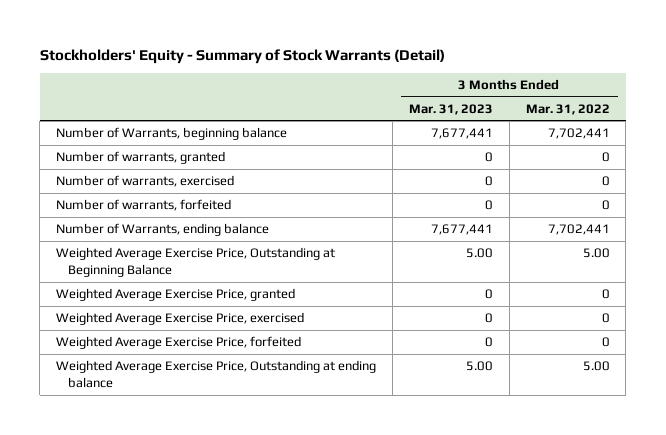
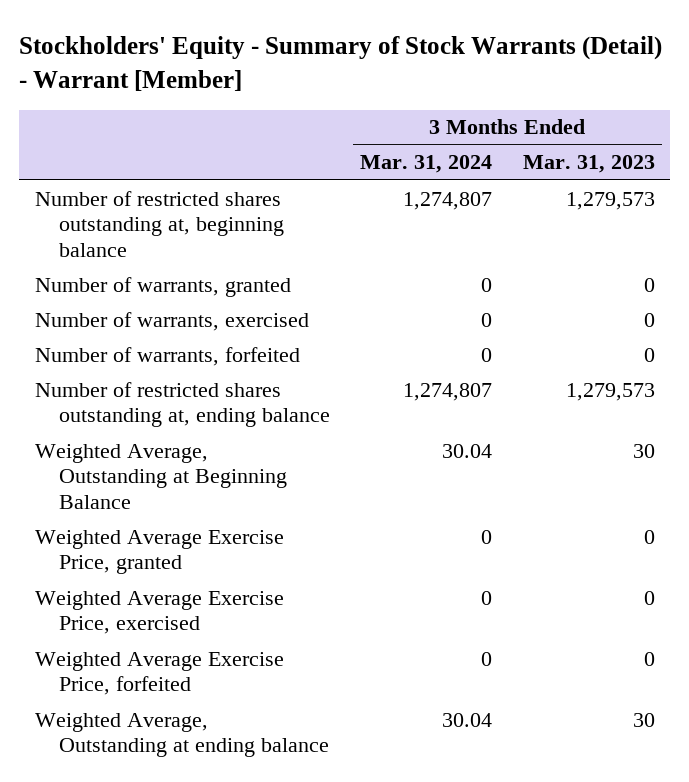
[39,49,445,65] Stockholders' Equity - Summary of Stock Warrants (Detail) -> [19,35,663,91] Stockholders' Equity - Summary of Stock Warrants (Detail) - Warrant [Member]
[525,103,610,115] Mar. 31, 2022 -> none
none -> [360,155,493,174] Mar. 31, 2024
[55,127,287,141] Number of Warrants, beginning balance -> [34,190,285,258] Number of restricted shares outstanding at, beginning balance
[430,128,493,140] 7,677,441 -> [565,191,655,210] 1,279,573
[55,223,269,237] Number of Warrants, ending balance -> [34,381,331,428] Number of restricted shares outstanding at, ending balance
[430,224,493,236] 7,677,441 -> [565,382,655,401] 1,279,573
[55,247,335,278] Weighted Average Exercise Price, Outstanding at Beginning Balance -> [34,443,288,510] Weighted Average, Outstanding at Beginning Balance
[465,248,493,259] 5.00 -> [632,443,655,458] 30
[55,360,376,389] Weighted Average Exercise Price, Outstanding at ending balance -> [34,712,330,758] Weighted Average, Outstanding at ending balance
[465,361,493,372] 5.00 -> [632,712,655,727] 30

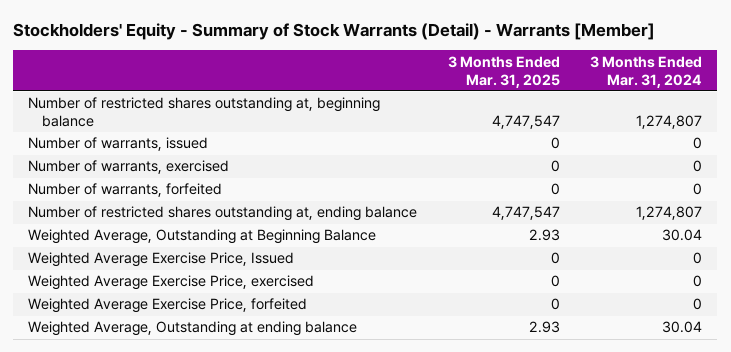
[19,35,663,91] Stockholders' Equity - Summary of Stock Warrants (Detail) - Warrant [Member] -> [13,22,656,40] Stockholders' Equity - Summary of Stock Warrants (Detail) - Warrants [Member]
[522,155,655,174] Mar. 31, 2023 -> none
none -> [447,55,560,88] 3 Months Ended Mar. 31, 2025
[34,276,291,297] Number of warrants, granted -> [28,137,209,152] Number of warrants, issued
[34,529,284,575] Weighted Average Exercise Price, granted -> [28,252,295,268] Weighted Average Exercise Price, Issued

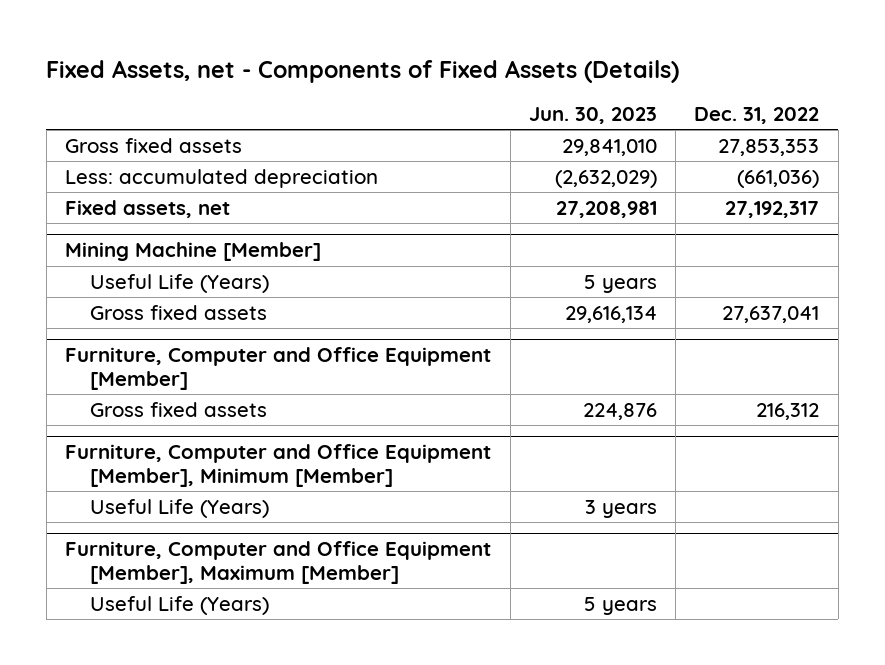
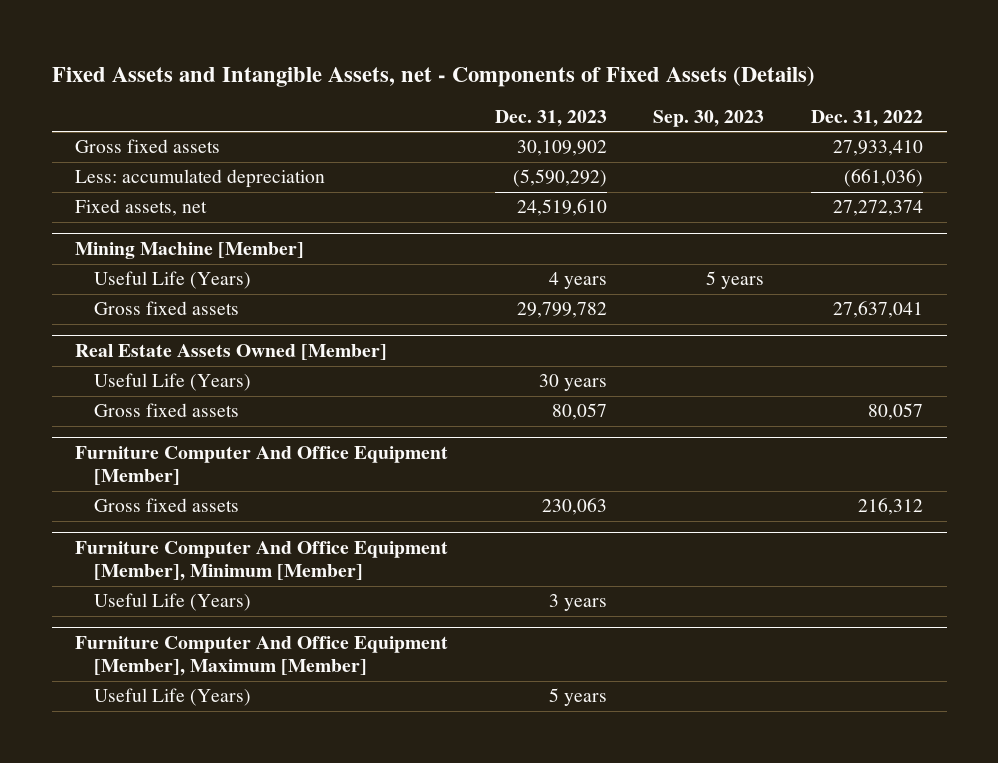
[46,59,680,83] Fixed Assets, net - Components of Fixed Assets (Details) -> [51,65,815,87] Fixed Assets and Intangible Assets, net - Components of Fixed Assets (Details)
[528,106,657,124] Jun. 30, 2023 -> none
none -> [494,109,607,127] Dec. 31, 2023
none -> [653,109,765,127] Sep. 30, 2023
[718,138,820,156] 27,853,353 -> [833,140,924,157] 27,933,410
[725,200,820,218] 27,192,317 -> [833,200,924,217] 27,272,374
none -> [74,343,387,360] Real Estate Assets Owned [Member]
none -> [94,373,252,392] Useful Life (Years)
none -> [94,403,240,418] Gross fixed assets
[65,347,492,391] Furniture, Computer and Office Equipment [Member] -> [74,445,448,485] Furniture Computer And Office Equipment [Member]
[65,444,492,488] Furniture, Computer and Office Equipment [Member], Minimum [Member] -> [74,540,448,581] Furniture Computer And Office Equipment [Member], Minimum [Member]
[65,541,492,585] Furniture, Computer and Office Equipment [Member], Maximum [Member] -> [74,635,448,676] Furniture Computer And Office Equipment [Member], Maximum [Member]

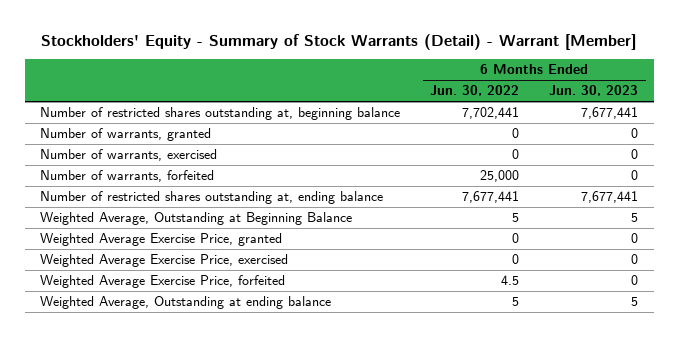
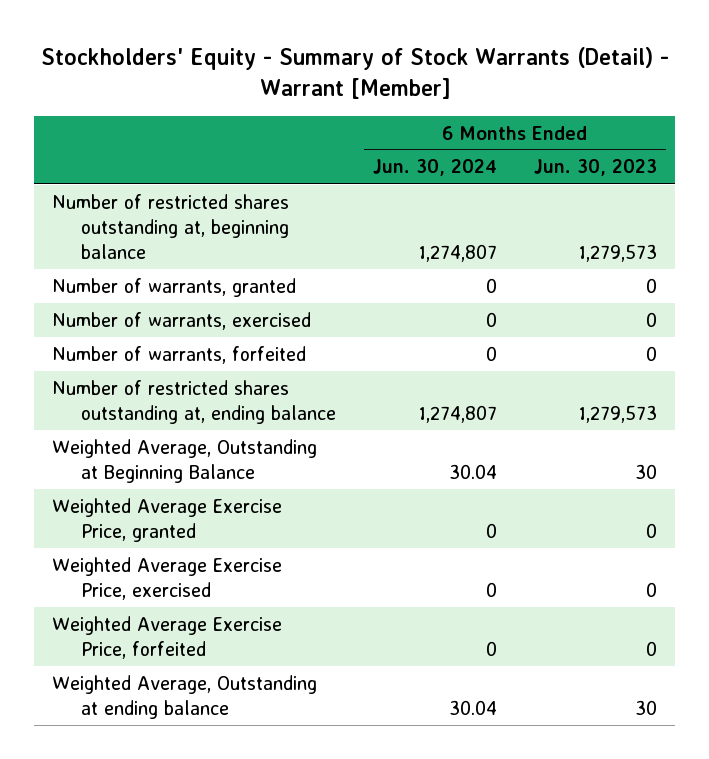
[430,85,520,97] Jun. 30, 2022 -> none
none -> [373,159,498,177] Jun. 30, 2024
[581,107,639,120] 7,677,441 -> [577,243,657,262] 1,279,573
[581,191,639,204] 7,677,441 -> [577,404,657,423] 1,279,573
[631,213,639,223] 5 -> [634,463,657,479] 30
[631,297,639,307] 5 -> [634,699,657,715] 30

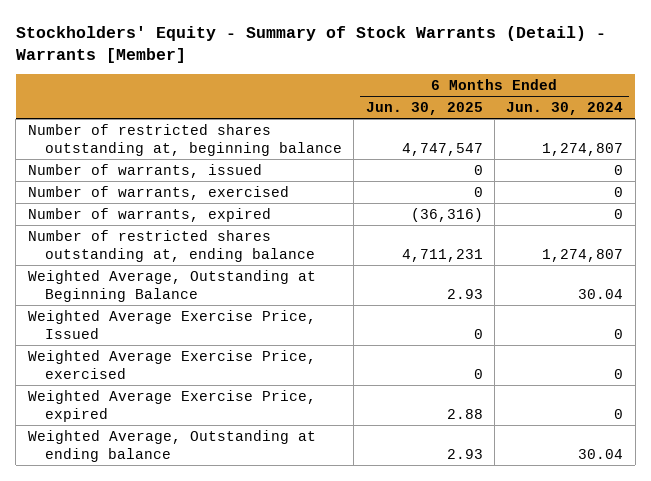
[40,46,669,99] Stockholders' Equity - Summary of Stock Warrants (Detail) - Warrant [Member] -> [15,26,606,64] Stockholders' Equity - Summary of Stock Warrants (Detail) - Warrants [Member]
[533,159,657,177] Jun. 30, 2023 -> none
none -> [365,102,483,116] Jun. 30, 2025
[52,277,297,297] Number of warrants, granted -> [27,163,262,178] Number of warrants, issued
[52,345,307,364] Number of warrants, forfeited -> [27,207,271,222] Number of warrants, expired
[52,497,283,542] Weighted Average Exercise Price, granted -> [27,309,316,340] Weighted Average Exercise Price, Issued
[52,615,283,659] Weighted Average Exercise Price, forfeited -> [27,389,316,423] Weighted Average Exercise Price, expired

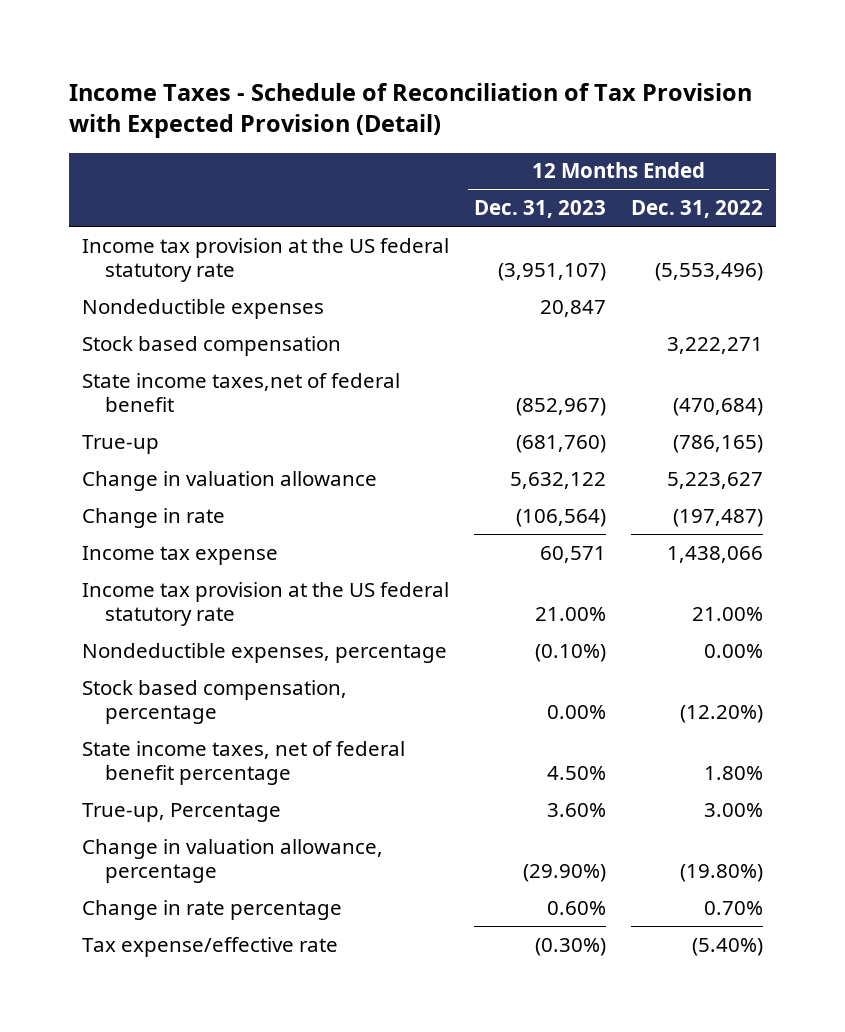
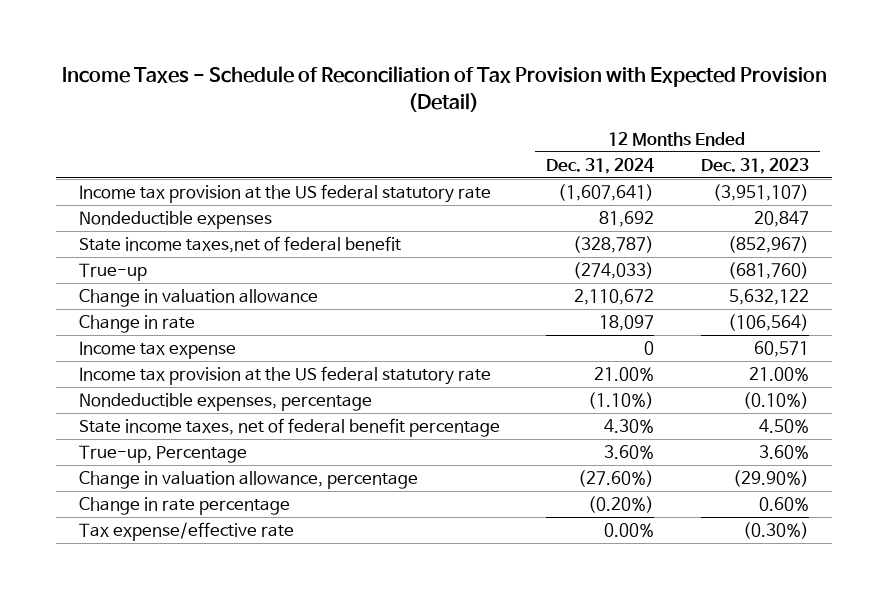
[631,200,764,219] Dec. 31, 2022 -> none
none -> [546,157,655,174] Dec. 31, 2024
[81,335,341,356] Stock based compensation -> none
[81,679,347,724] Stock based compensation, percentage -> none

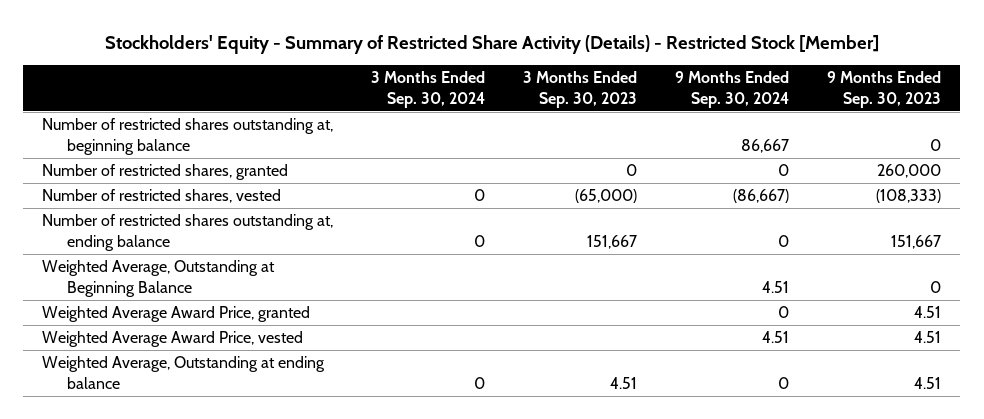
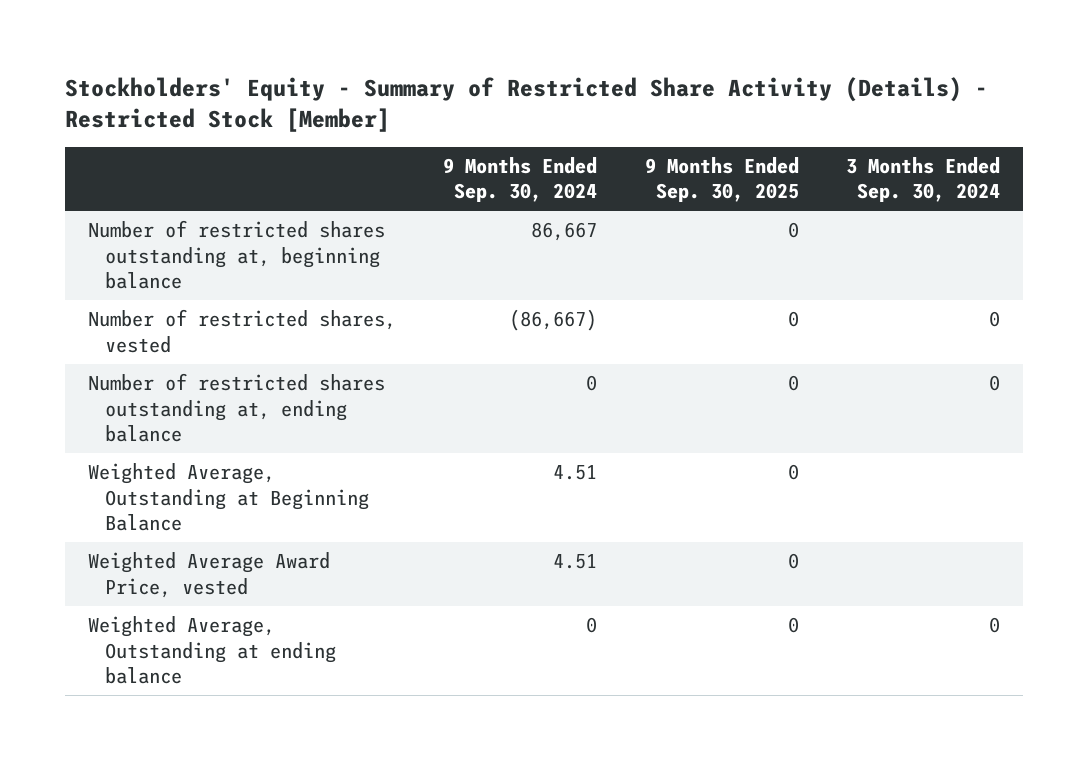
[523,71,638,108] 3 Months Ended Sep. 30, 2023 -> none
[827,71,942,108] 9 Months Ended Sep. 30, 2023 -> none
none -> [644,156,799,203] 9 Months Ended Sep. 30, 2025
[42,164,289,181] Number of restricted shares, granted -> none
[42,306,311,323] Weighted Average Award Price, granted -> none

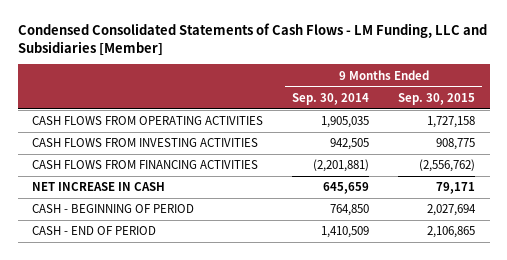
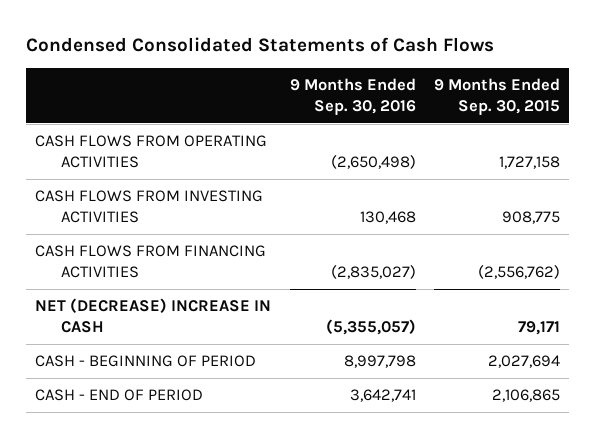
[17,23,487,56] Condensed Consolidated Statements of Cash Flows - LM Funding, LLC and Subsidiaries [Member] -> [25,37,494,53] Condensed Consolidated Statements of Cash Flows
[292,92,370,105] Sep. 30, 2014 -> none
none -> [289,77,416,115] 9 Months Ended Sep. 30, 2016
[32,182,166,192] NET INCREASE IN CASH -> [35,297,272,334] NET (DECREASE) INCREASE IN CASH

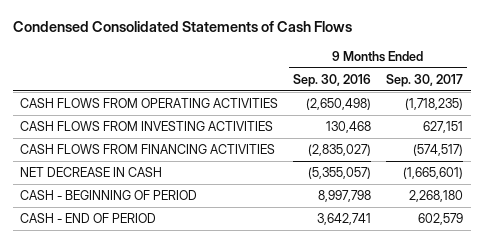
[434,77,561,115] 9 Months Ended Sep. 30, 2015 -> none
none -> [386,73,464,87] Sep. 30, 2017
[35,297,272,334] NET (DECREASE) INCREASE IN CASH -> [20,167,163,178] NET DECREASE IN CASH

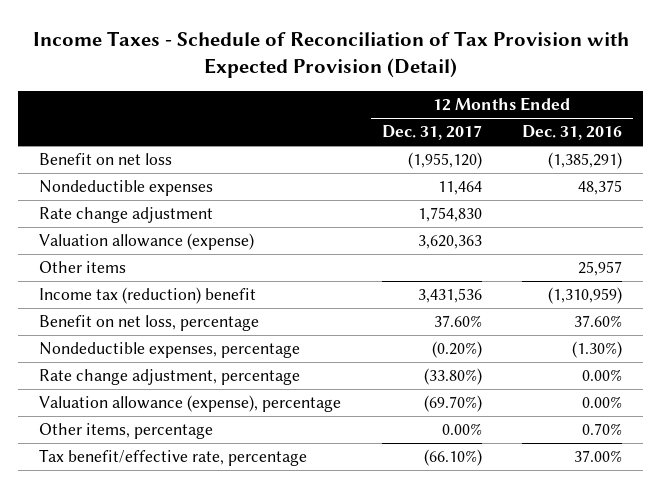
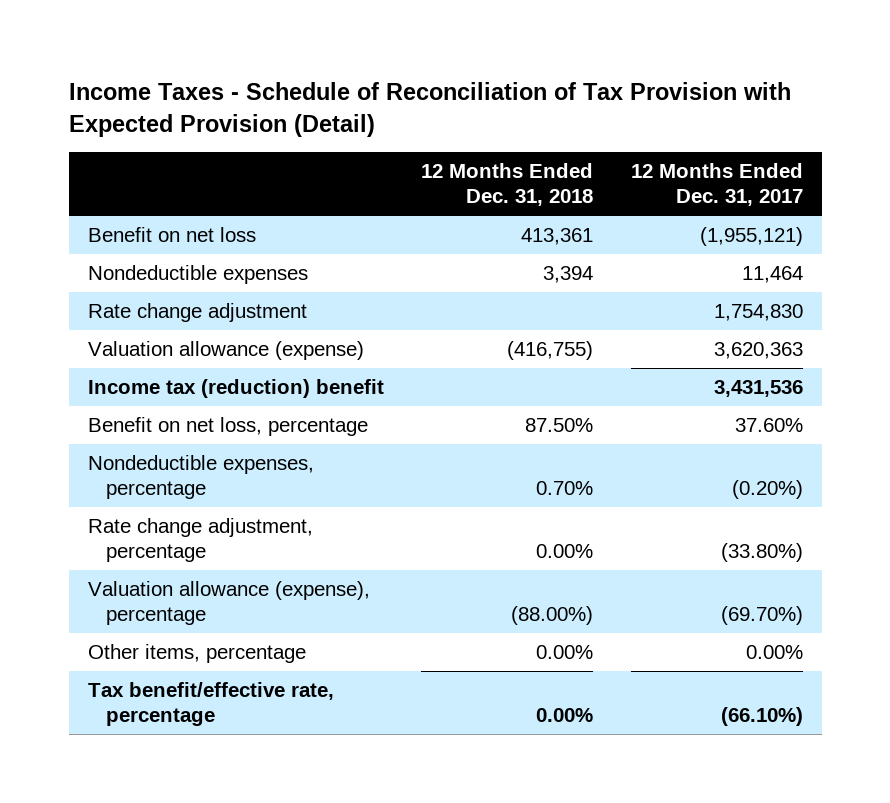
[522,125,623,141] Dec. 31, 2016 -> none
none -> [421,162,594,207] 12 Months Ended Dec. 31, 2018
[407,152,482,170] (1,955,120) -> [699,226,803,246] (1,955,121)
[38,261,126,274] Other items -> none

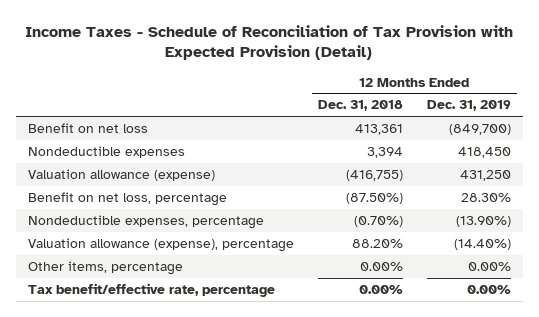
[630,162,803,207] 12 Months Ended Dec. 31, 2017 -> none
none -> [426,100,511,112] Dec. 31, 2019
[87,302,307,322] Rate change adjustment -> none
[87,378,384,398] Income tax (reduction) benefit -> none
[87,517,313,563] Rate change adjustment, percentage -> none
[525,417,594,432] 87.50% -> [345,192,403,204] (87.50%)
[536,481,594,496] 0.70% -> [353,215,403,227] (0.70%)
[511,606,594,626] (88.00%) -> [351,238,403,248] 88.20%

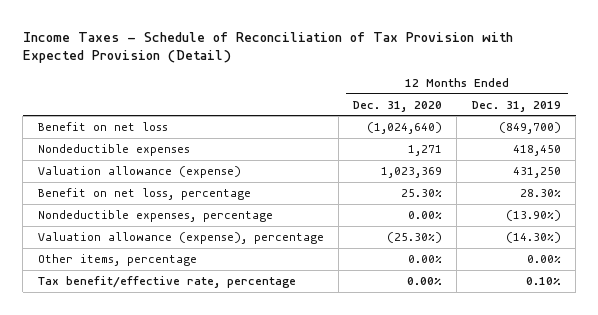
[317,100,403,112] Dec. 31, 2018 -> none
none -> [353,100,443,112] Dec. 31, 2020
[453,238,511,250] (14.40%) -> [505,231,561,243] (14.30%)
[466,284,511,294] 0.00% -> [525,276,561,285] 0.10%

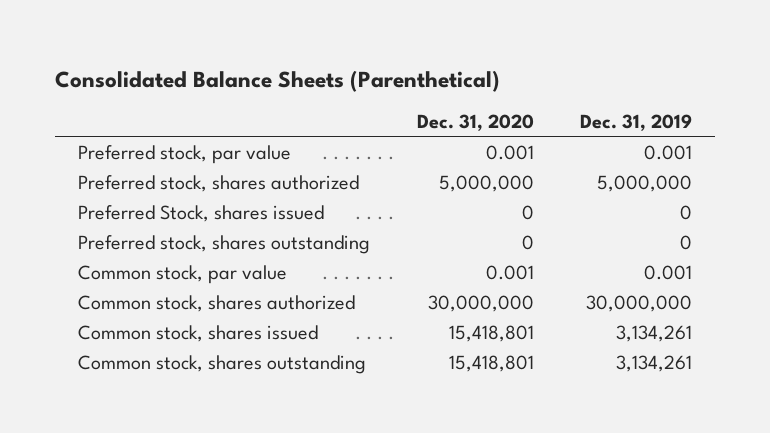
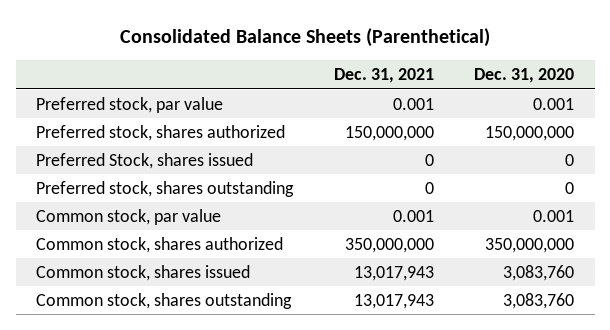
[579,114,692,132] Dec. 31, 2019 -> none
none -> [333,68,434,84] Dec. 31, 2021
[438,175,534,193] 5,000,000 -> [485,125,575,141] 150,000,000
[427,295,534,313] 30,000,000 -> [485,237,575,253] 350,000,000
[448,325,534,343] 15,418,801 -> [503,264,575,281] 3,083,760
[448,355,534,373] 15,418,801 -> [503,292,575,309] 3,083,760

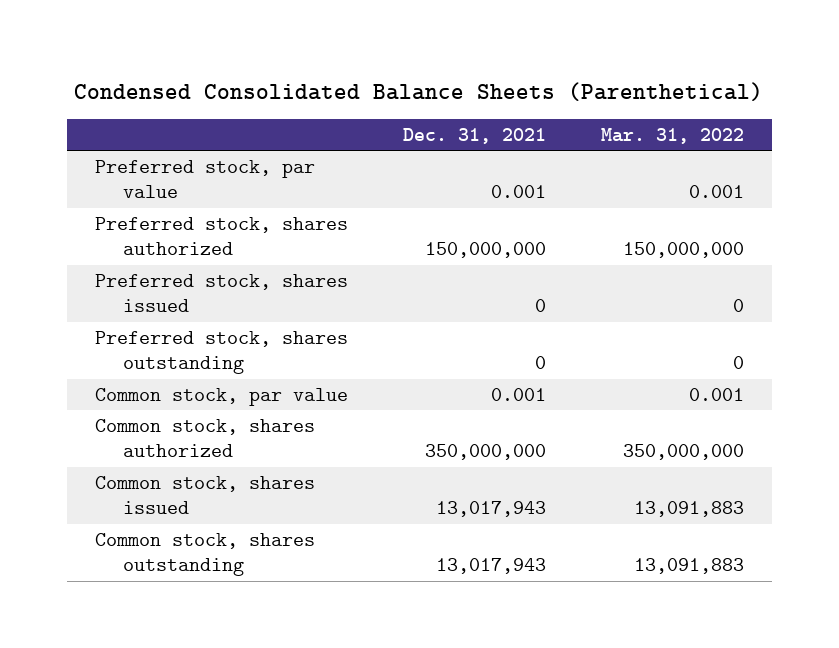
[120,27,491,47] Consolidated Balance Sheets (Parenthetical) -> [74,81,764,101] Condensed Consolidated Balance Sheets (Parenthetical)
[474,68,575,84] Dec. 31, 2020 -> none
none -> [601,127,745,144] Mar. 31, 2022
[36,152,254,169] Preferred Stock, shares issued -> [94,273,348,313] Preferred stock, shares issued

